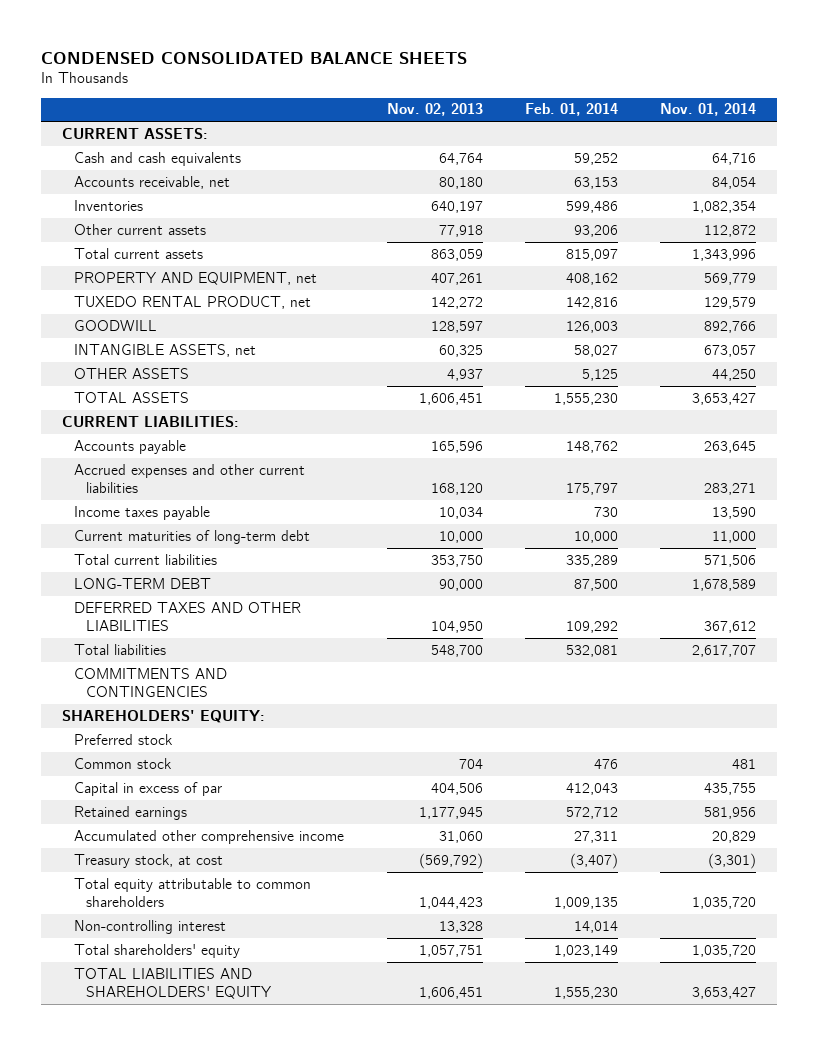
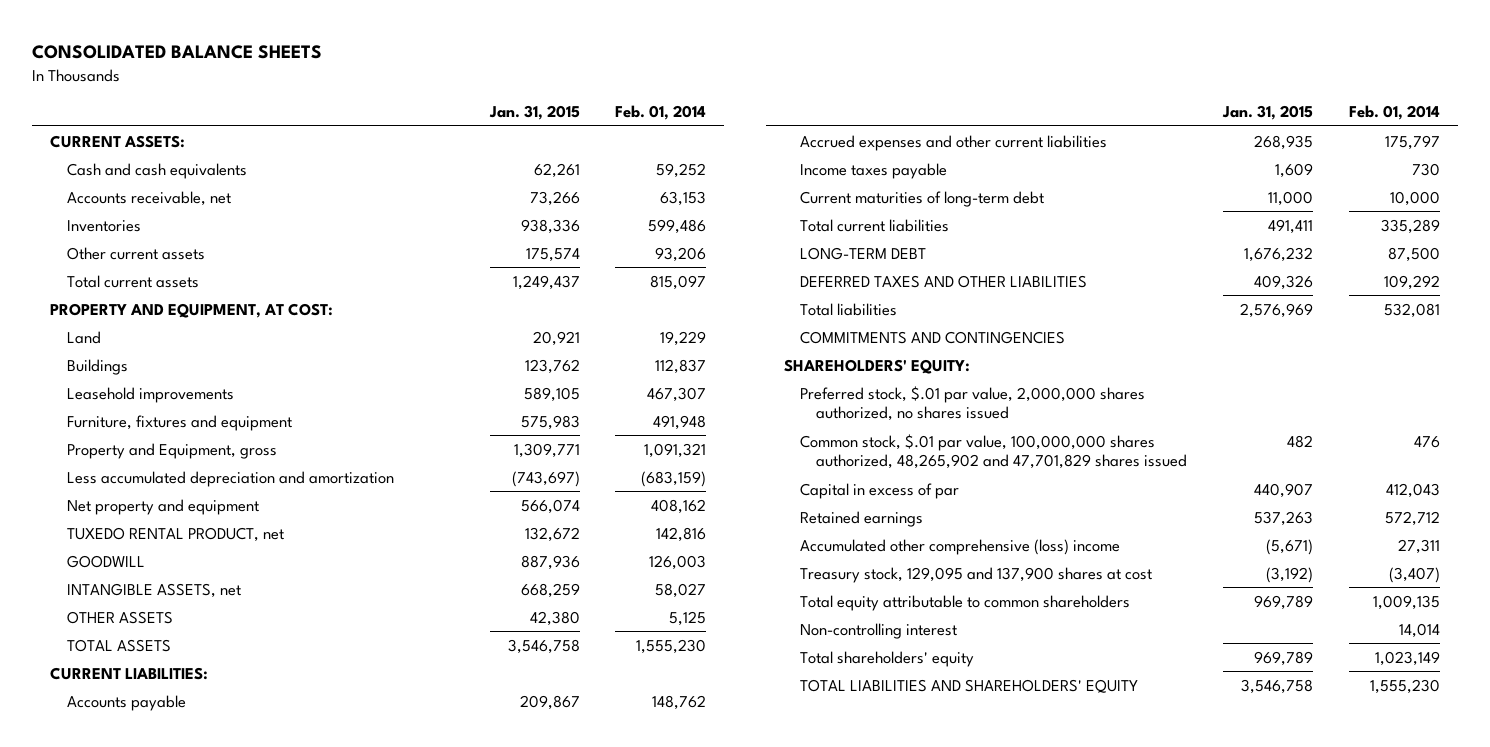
[41,51,468,64] CONDENSED CONSOLIDATED BALANCE SHEETS -> [32,45,323,60] CONSOLIDATED BALANCE SHEETS
[386,103,483,117] Nov. 02, 2013 -> none
[659,103,756,117] Nov. 01, 2014 -> none
none -> [488,105,580,121] Jan. 31, 2015
none -> [50,302,334,318] PROPERTY AND EQUIPMENT, AT COST:
none -> [66,330,101,344] Land
none -> [66,358,128,375] Buildings
none -> [66,386,234,403] Leasehold improvements
none -> [66,414,292,431] Furniture, fixtures and equipment
none -> [66,442,277,459] Property and Equipment, gross
none -> [66,470,394,487] Less accumulated depreciation and amortization
[74,271,318,285] PROPERTY AND EQUIPMENT, net -> [66,498,259,515] Net property and equipment
[74,733,174,745] Preferred stock -> [800,385,1146,422] Preferred stock, $.01 par value, 2,000,000 shares authorized, no shares issued
[74,757,173,769] Common stock -> [800,433,1188,470] Common stock, $.01 par value, 100,000,000 shares authorized, 48,265,902 and 47,701,829 shares issued
[74,829,345,844] Accumulated other comprehensive income -> [800,538,1121,555] Accumulated other comprehensive (loss) income
[74,853,224,868] Treasury stock, at cost -> [800,566,1153,583] Treasury stock, 129,095 and 137,900 shares at cost

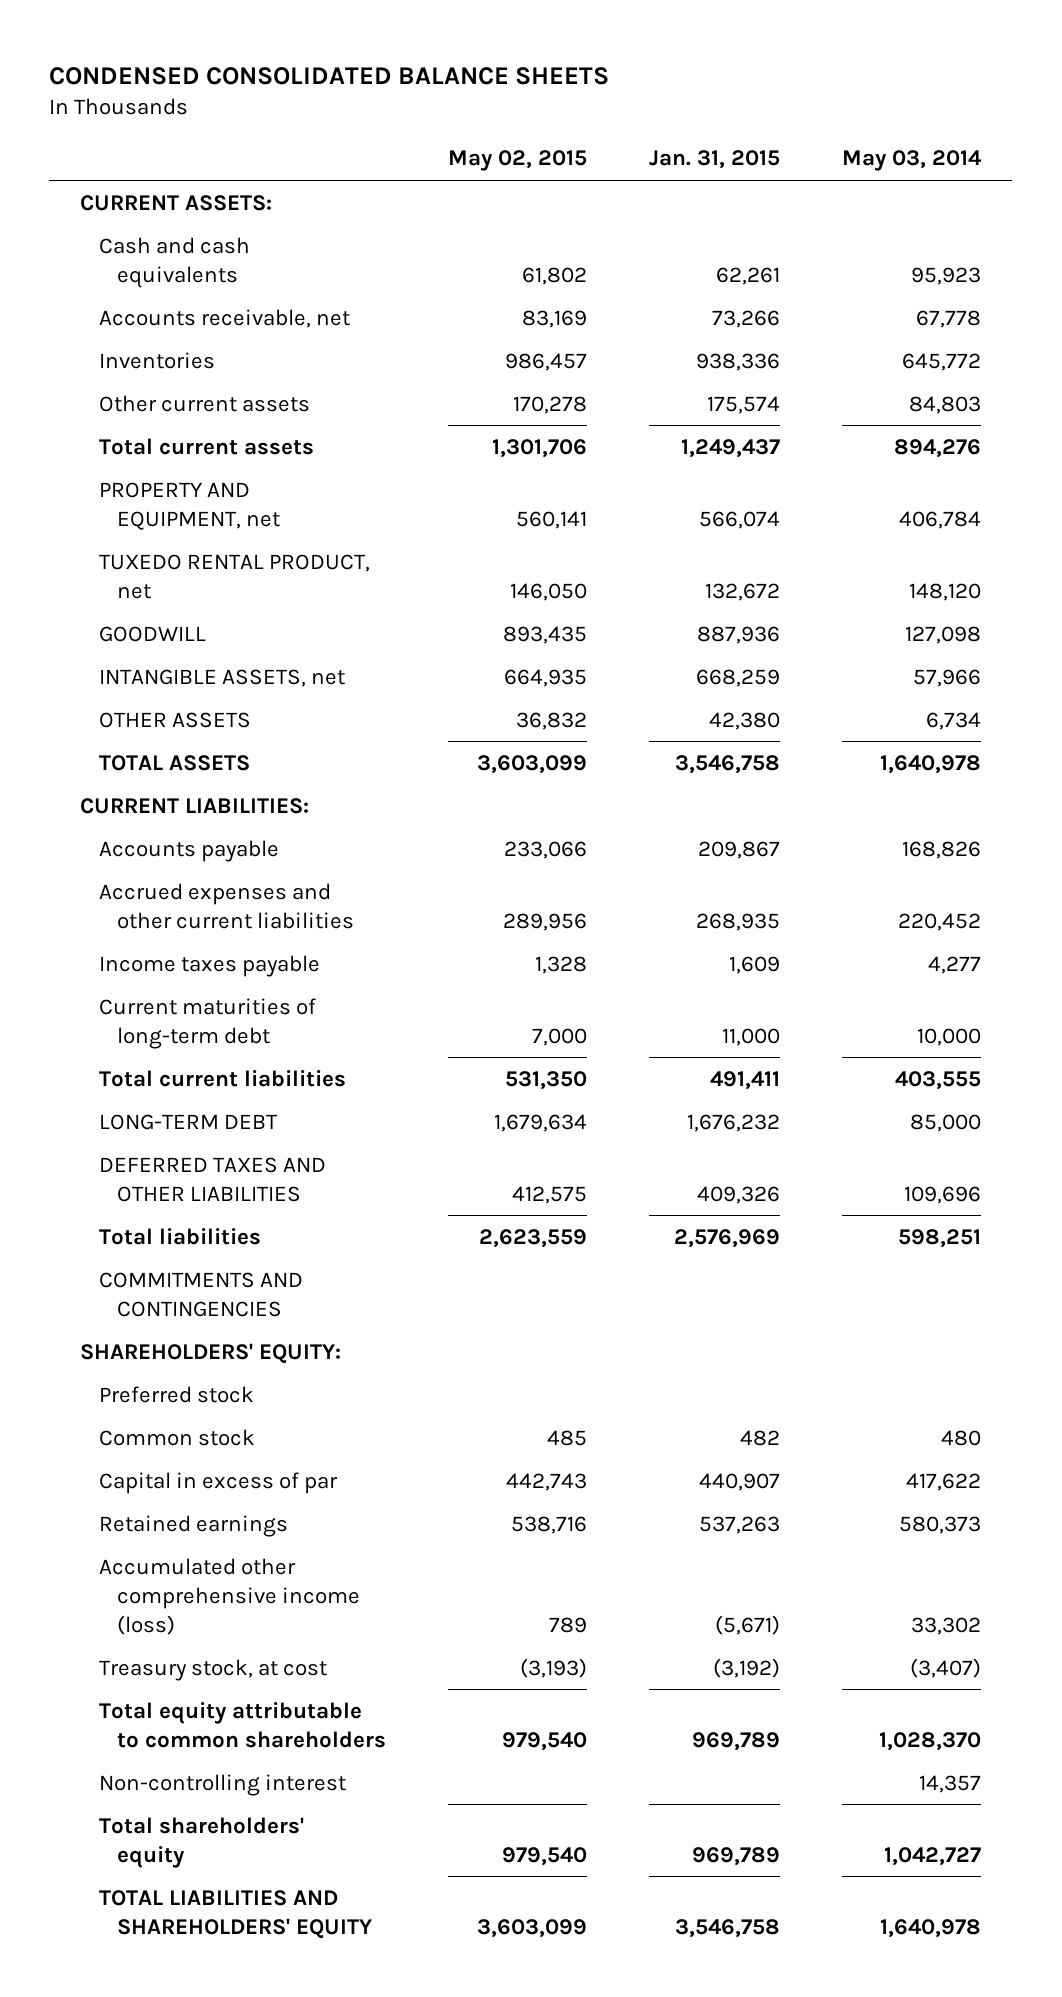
[32,45,323,60] CONSOLIDATED BALANCE SHEETS -> [49,67,610,86] CONDENSED CONSOLIDATED BALANCE SHEETS
[615,105,707,121] Feb. 01, 2014 -> none
none -> [448,150,588,172] May 02, 2015
none -> [842,150,983,172] May 03, 2014
[50,302,334,318] PROPERTY AND EQUIPMENT, AT COST: -> none
[66,330,101,344] Land -> none
[66,358,128,375] Buildings -> none
[66,386,234,403] Leasehold improvements -> none
[66,414,292,431] Furniture, fixtures and equipment -> none
[66,442,277,459] Property and Equipment, gross -> none
[66,470,394,487] Less accumulated depreciation and amortization -> none
[66,498,259,515] Net property and equipment -> [98,481,281,530] PROPERTY AND EQUIPMENT, net
[800,385,1146,422] Preferred stock, $.01 par value, 2,000,000 shares authorized, no shares issued -> [98,1385,254,1403] Preferred stock
[800,433,1188,470] Common stock, $.01 par value, 100,000,000 shares authorized, 48,265,902 and 47,701,829 shares issued -> [98,1428,255,1446] Common stock
[800,538,1121,555] Accumulated other comprehensive (loss) income -> [98,1557,361,1635] Accumulated other comprehensive income (loss)
[800,566,1153,583] Treasury stock, 129,095 and 137,900 shares at cost -> [98,1658,327,1681] Treasury stock, at cost

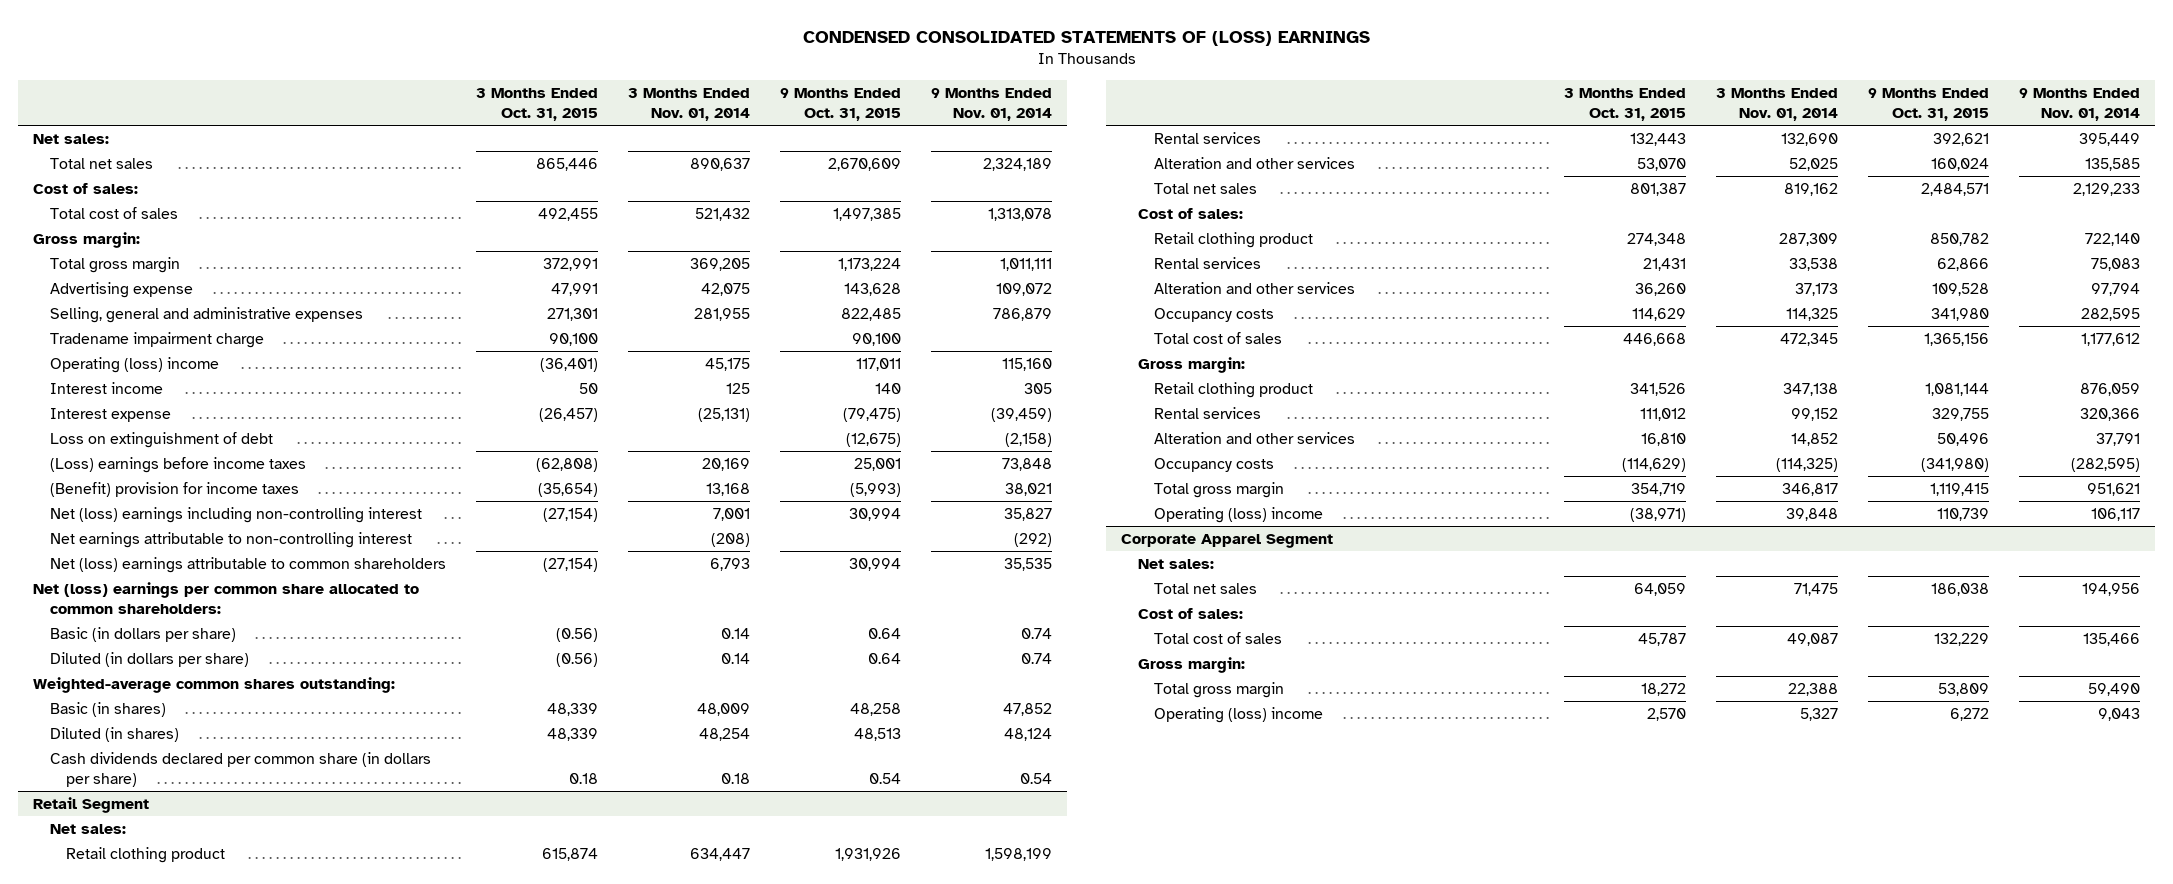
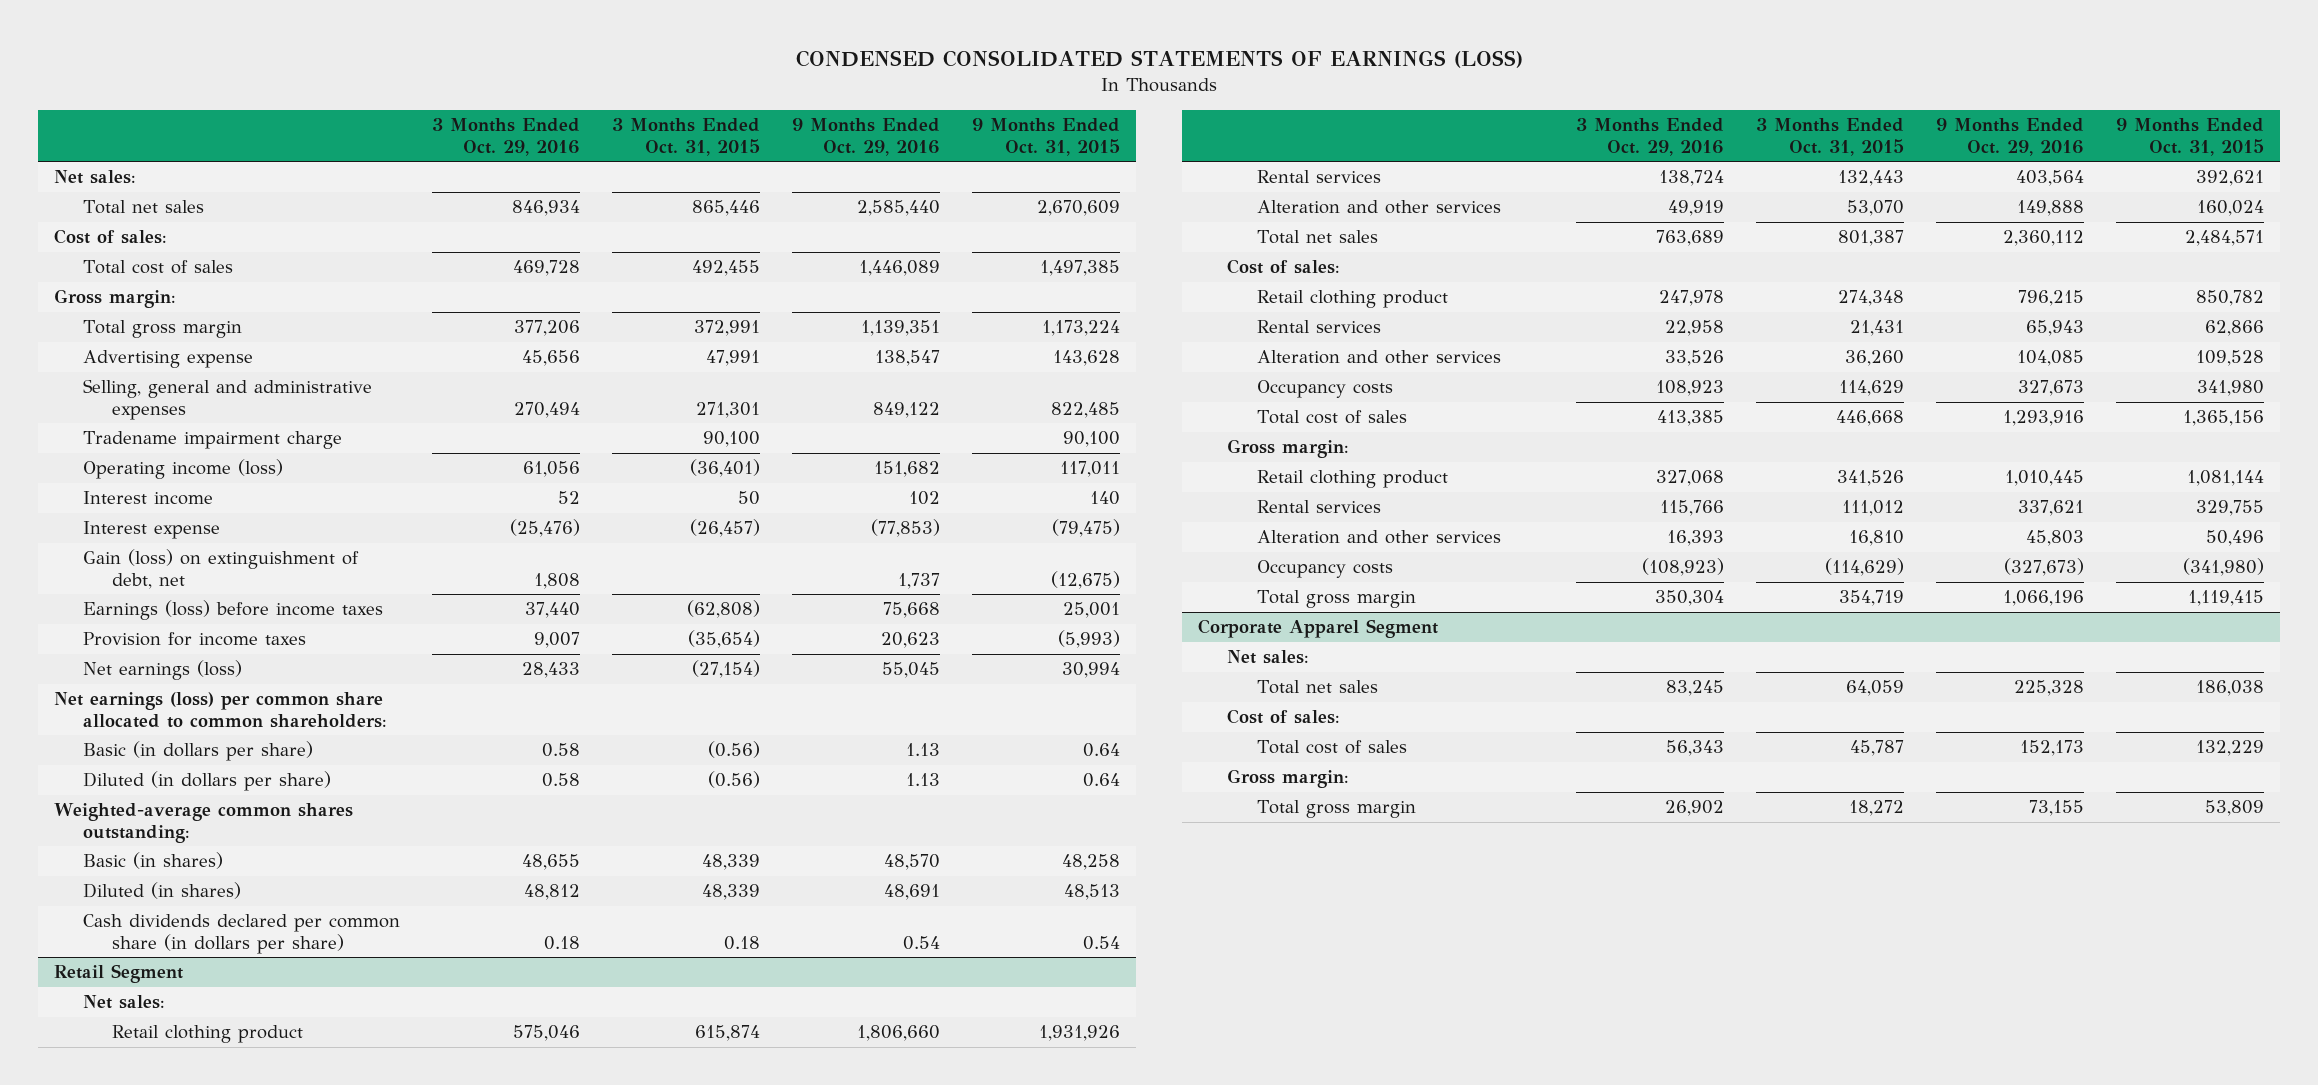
[802,30,1370,46] CONDENSED CONSOLIDATED STATEMENTS OF (LOSS) EARNINGS -> [795,50,1523,69] CONDENSED CONSOLIDATED STATEMENTS OF EARNINGS (LOSS)
[627,88,750,122] 3 Months Ended Nov. 01, 2014 -> none
[930,88,1052,122] 9 Months Ended Nov. 01, 2014 -> none
none -> [431,117,580,156] 3 Months Ended Oct. 29, 2016
none -> [791,117,940,156] 9 Months Ended Oct. 29, 2016
[49,356,219,373] Operating (loss) income -> [83,459,284,480] Operating income (loss)
[49,506,422,523] Net (loss) earnings including non-controlling interest -> none
[49,531,412,548] Net earnings attributable to non-controlling interest -> none
[49,431,273,448] Loss on extinguishment of debt -> [83,549,360,589] Gain (loss) on extinguishment of debt, net
[49,456,306,473] (Loss) earnings before income taxes -> [83,600,384,621] Earnings (loss) before income taxes
[49,481,299,497] (Benefit) provision for income taxes -> [83,632,307,647] Provision for income taxes
[49,556,446,573] Net (loss) earnings attributable to common shareholders -> [83,660,243,681] Net earnings (loss)
[33,581,420,615] Net (loss) earnings per common share allocated to common shareholders: -> [53,692,388,728] Net earnings (loss) per common share allocated to common shareholders:
[1153,506,1323,523] Operating (loss) income -> none
[1153,706,1323,723] Operating (loss) income -> none

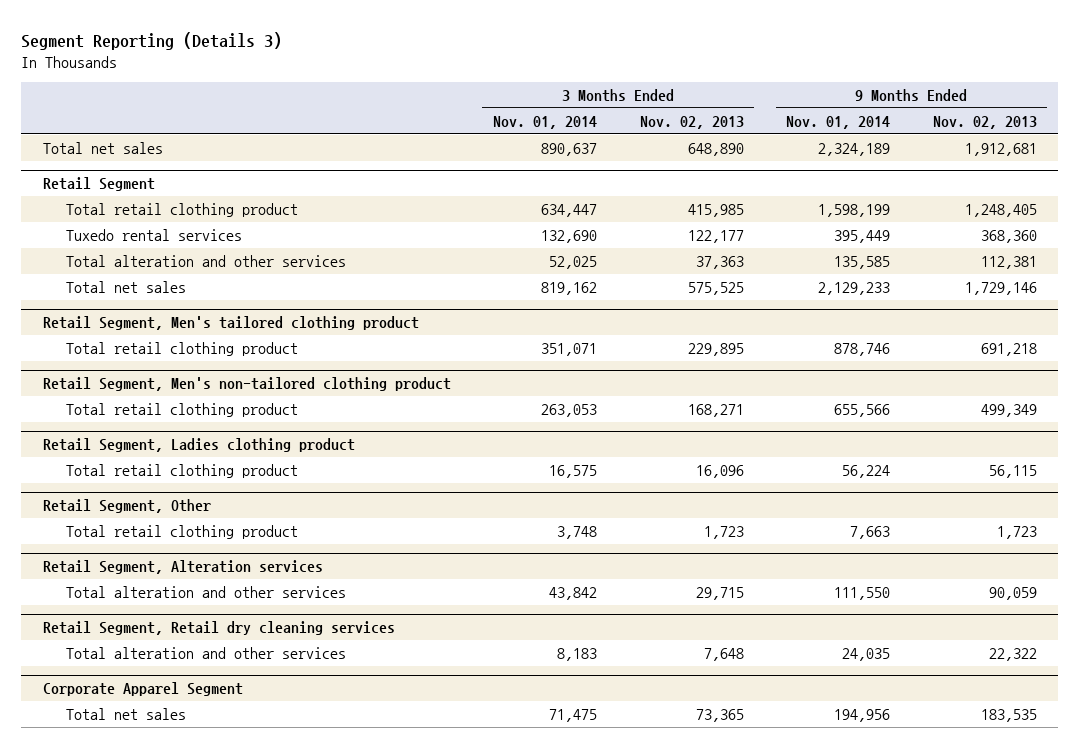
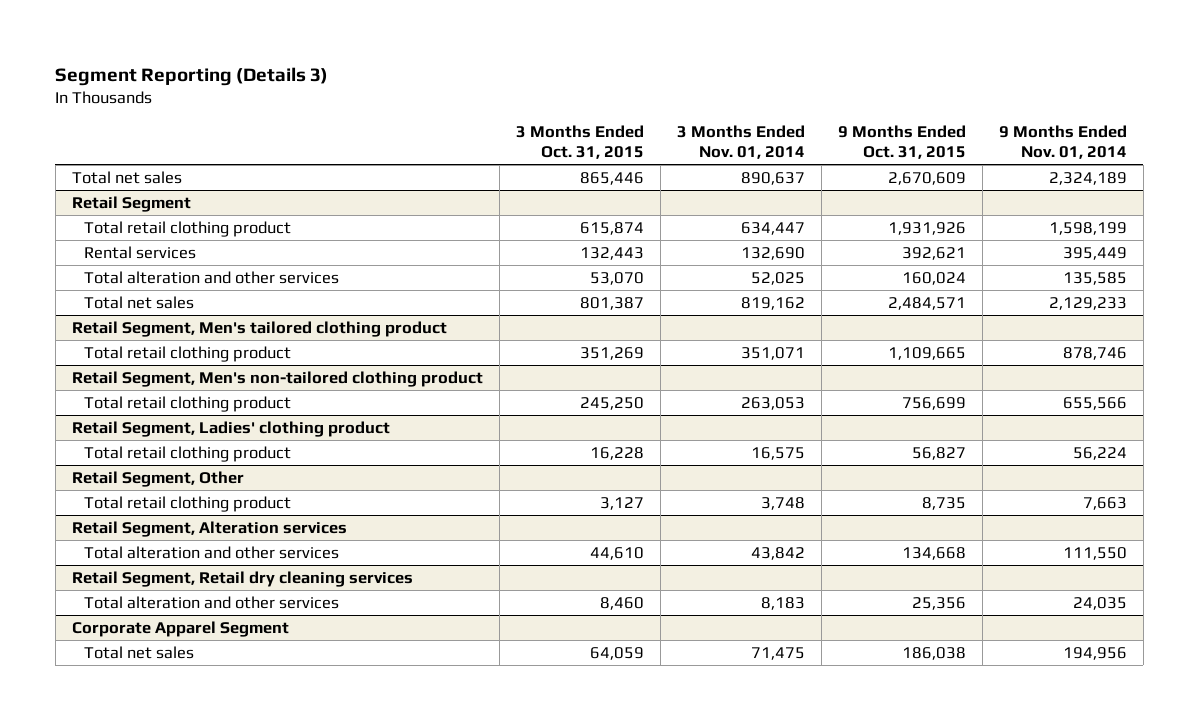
[639,115,744,129] Nov. 02, 2013 -> none
[932,115,1037,129] Nov. 02, 2013 -> none
none -> [515,124,644,159] 3 Months Ended Oct. 31, 2015
none -> [837,124,966,159] 9 Months Ended Oct. 31, 2015
[65,228,242,241] Tuxedo rental services -> [83,245,196,259] Rental services
[42,438,355,453] Retail Segment, Ladies clothing product -> [71,420,390,437] Retail Segment, Ladies' clothing product

